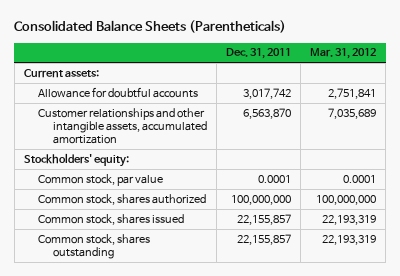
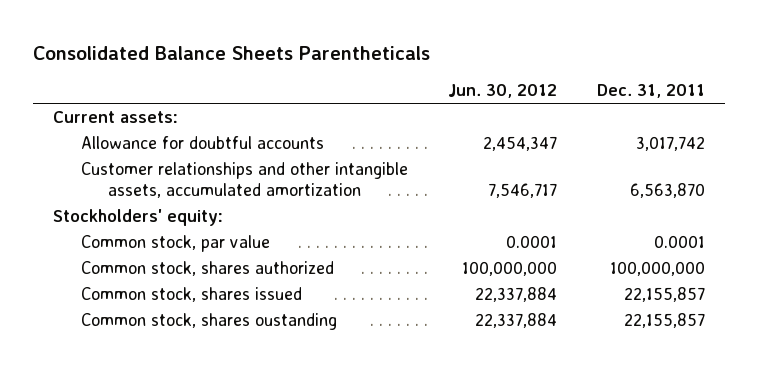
[14,20,287,34] Consolidated Balance Sheets (Parentheticals) -> [33,46,431,61] Consolidated Balance Sheets Parentheticals
[310,48,377,60] Mar. 31, 2012 -> none
none -> [447,84,557,99] Jun. 30, 2012
[38,233,151,260] Common stock, shares outstanding -> [80,312,337,330] Common stock, shares oustanding

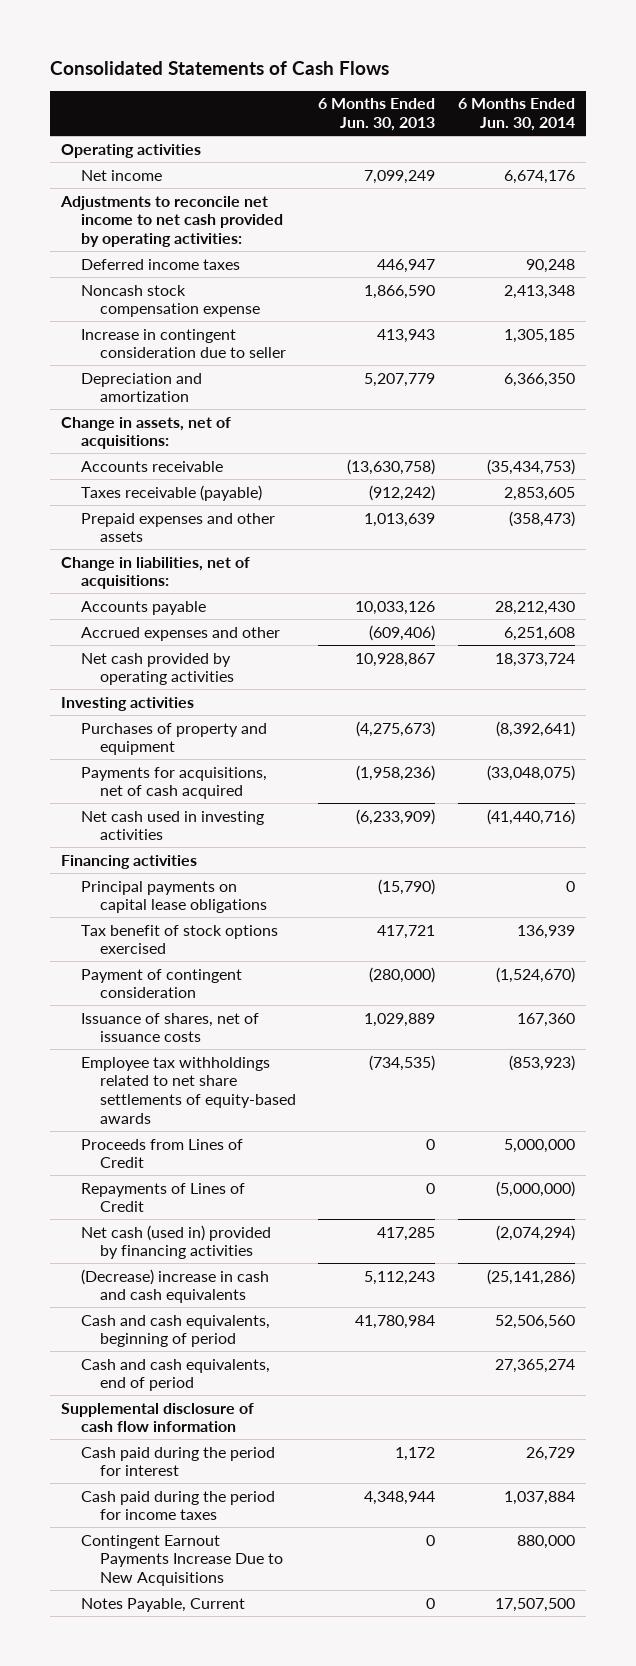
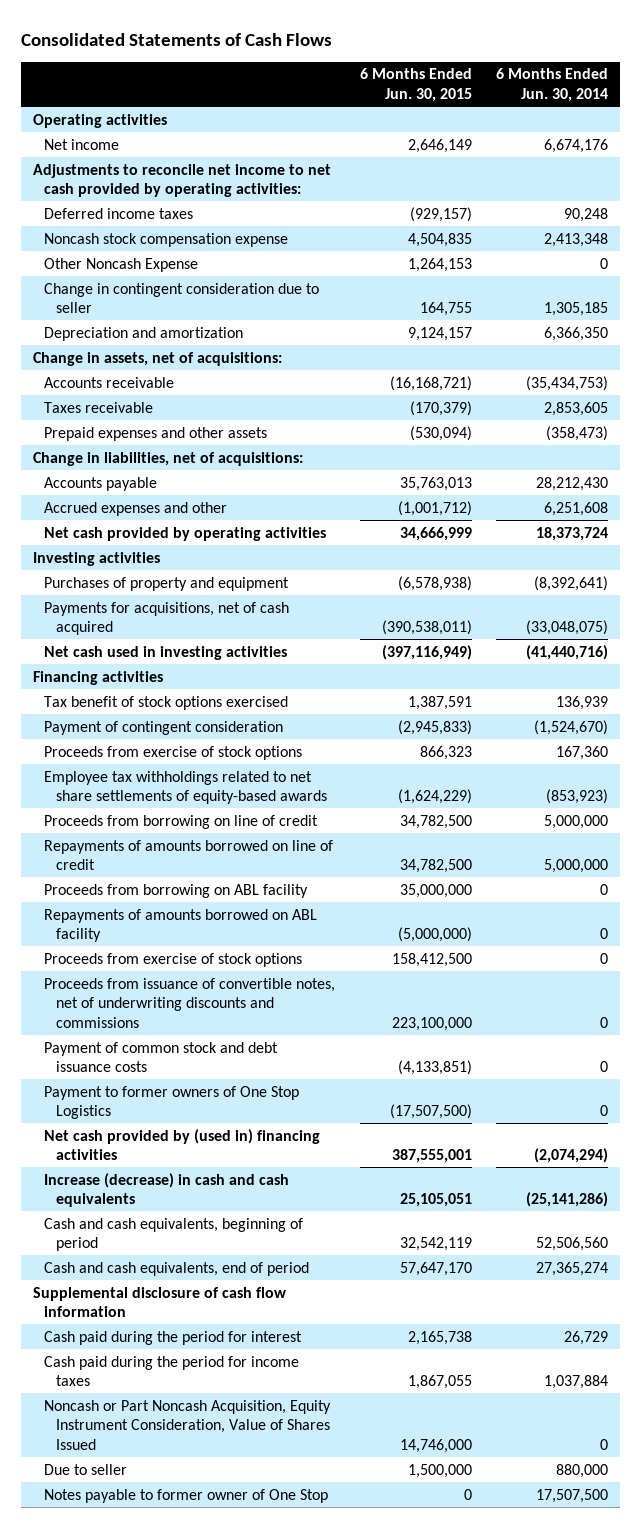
[318,98,436,132] 6 Months Ended Jun. 30, 2013 -> none
none -> [359,68,472,103] 6 Months Ended Jun. 30, 2015
none -> [44,257,199,272] Other Noncash Expense
[80,328,287,359] Increase in contingent consideration due to seller -> [44,282,320,314] Change in contingent consideration due to seller
[80,484,262,501] Taxes receivable (payable) -> [44,401,154,413] Taxes receivable
[80,880,268,914] Principal payments on capital lease obligations -> none
[80,1012,259,1043] Issuance of shares, net of issuance costs -> [44,745,303,760] Proceeds from exercise of stock options
[80,1138,243,1169] Proceeds from Lines of Credit -> [44,814,319,829] Proceeds from borrowing on line of credit
[80,1182,245,1213] Repayments of Lines of Credit -> [44,839,334,871] Repayments of amounts borrowed on line of credit
[495,1180,575,1197] (5,000,000) -> [544,859,609,874] 5,000,000
none -> [44,883,309,898] Proceeds from borrowing on ABL facility
none -> [44,908,318,943] Repayments of amounts borrowed on ABL facility
none -> [44,952,303,967] Proceeds from exercise of stock options
none -> [44,977,336,1029] Proceeds from issuance of convertible notes, net of underwriting discounts and commissions
none -> [44,1041,279,1073] Payment of common stock and debt issuance costs
none -> [44,1085,300,1120] Payment to former owners of One Stop Logistics
[80,1224,271,1260] Net cash (used in) provided by financing activities -> [44,1128,321,1161] Net cash provided by (used in) financing activities
[80,1268,269,1304] (Decrease) increase in cash and cash equivalents -> [44,1172,290,1208] Increase (decrease) in cash and cash equivalents
none -> [44,1399,332,1451] Noncash or Part Noncash Acquisition, Equity Instrument Consideration, Value of Shares Issued
[80,1534,284,1586] Contingent Earnout Payments Increase Due to New Acquisitions -> [44,1463,128,1475] Due to seller
[80,1597,245,1612] Notes Payable, Current -> [44,1488,329,1503] Notes payable to former owner of One Stop

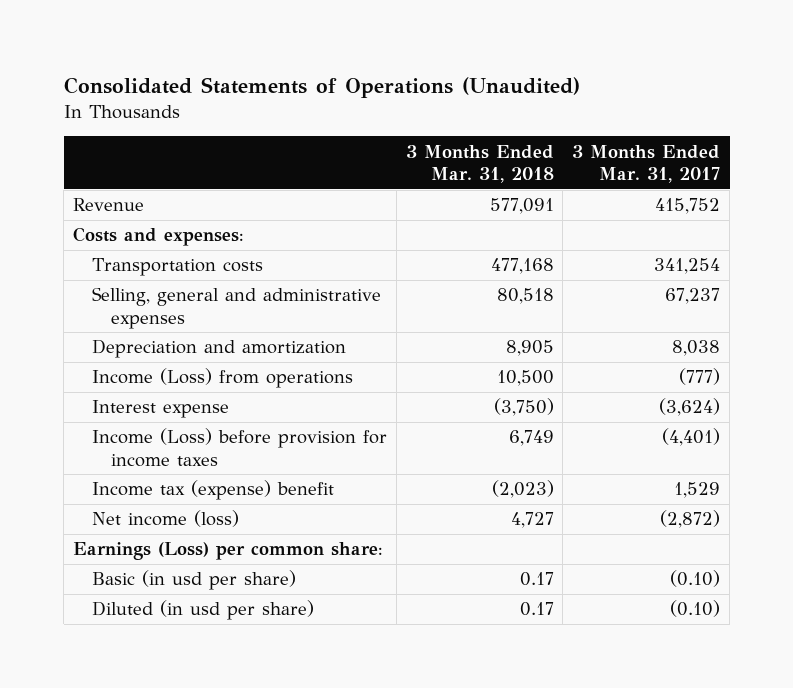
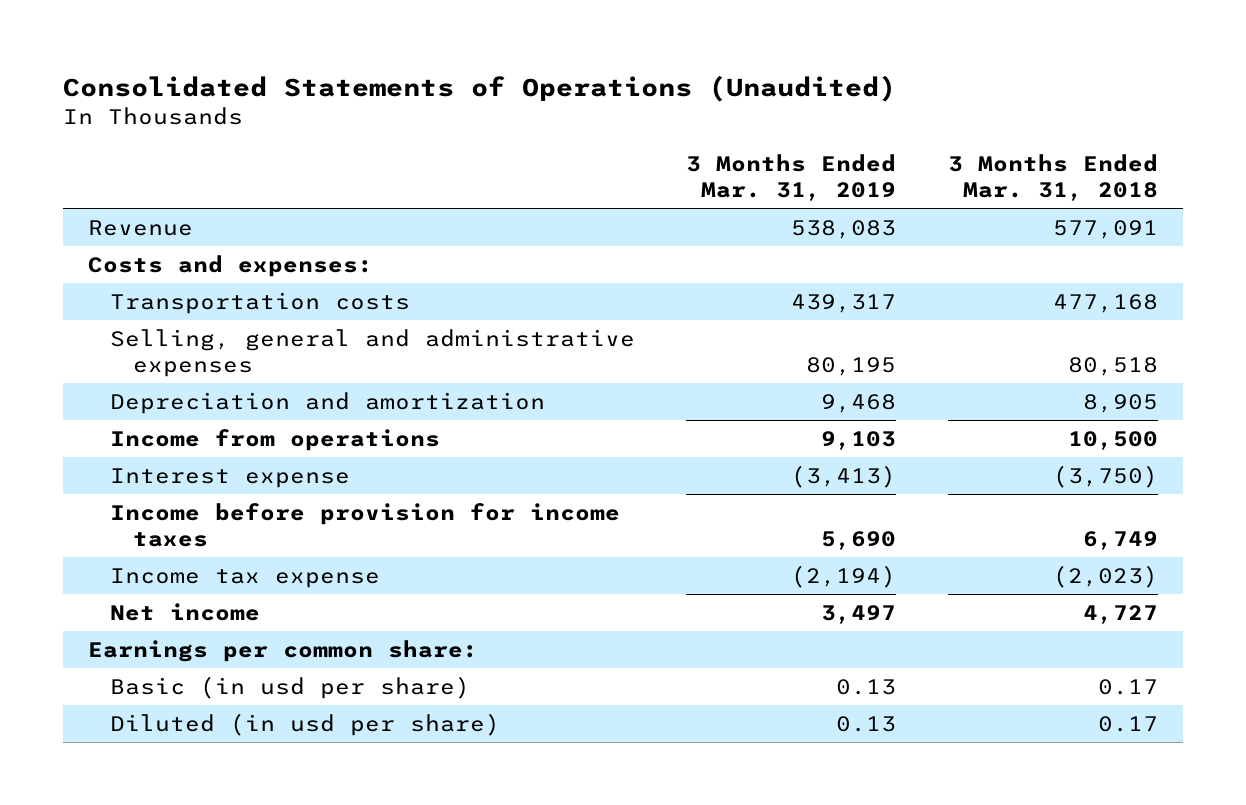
[572,144,721,183] 3 Months Ended Mar. 31, 2017 -> none
none -> [686,154,897,202] 3 Months Ended Mar. 31, 2019
[92,368,354,389] Income (Loss) from operations -> [110,428,441,451] Income from operations
[92,428,388,467] Income (Loss) before provision for income taxes -> [110,502,621,548] Income before provision for income taxes
[92,480,335,501] Income tax (expense) benefit -> [110,567,381,588] Income tax expense
[92,510,240,528] Net income (loss) -> [110,602,261,621] Net income
[73,542,384,561] Earnings (Loss) per common share: -> [88,639,479,662] Earnings per common share:

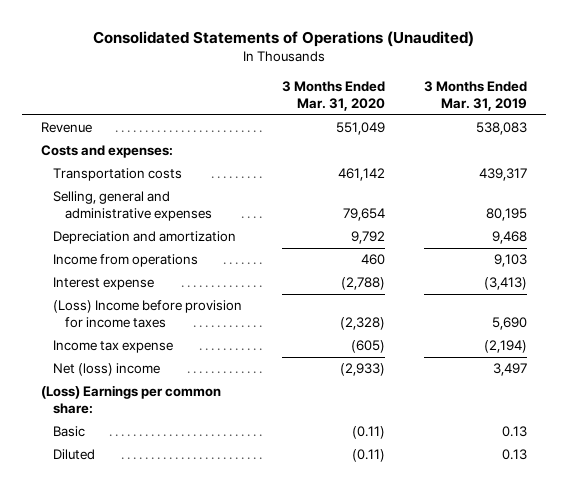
[947,154,1158,202] 3 Months Ended Mar. 31, 2018 -> none
none -> [281,81,385,111] 3 Months Ended Mar. 31, 2020
[110,502,621,548] Income before provision for income taxes -> [53,300,243,329] (Loss) Income before provision for income taxes
[110,602,261,621] Net income -> [53,363,161,377] Net (loss) income
[88,639,479,662] Earnings per common share: -> [41,385,222,415] (Loss) Earnings per common share:
[110,675,471,699] Basic (in usd per share) -> [53,426,86,438] Basic
[110,712,501,736] Diluted (in usd per share) -> [53,449,96,461] Diluted

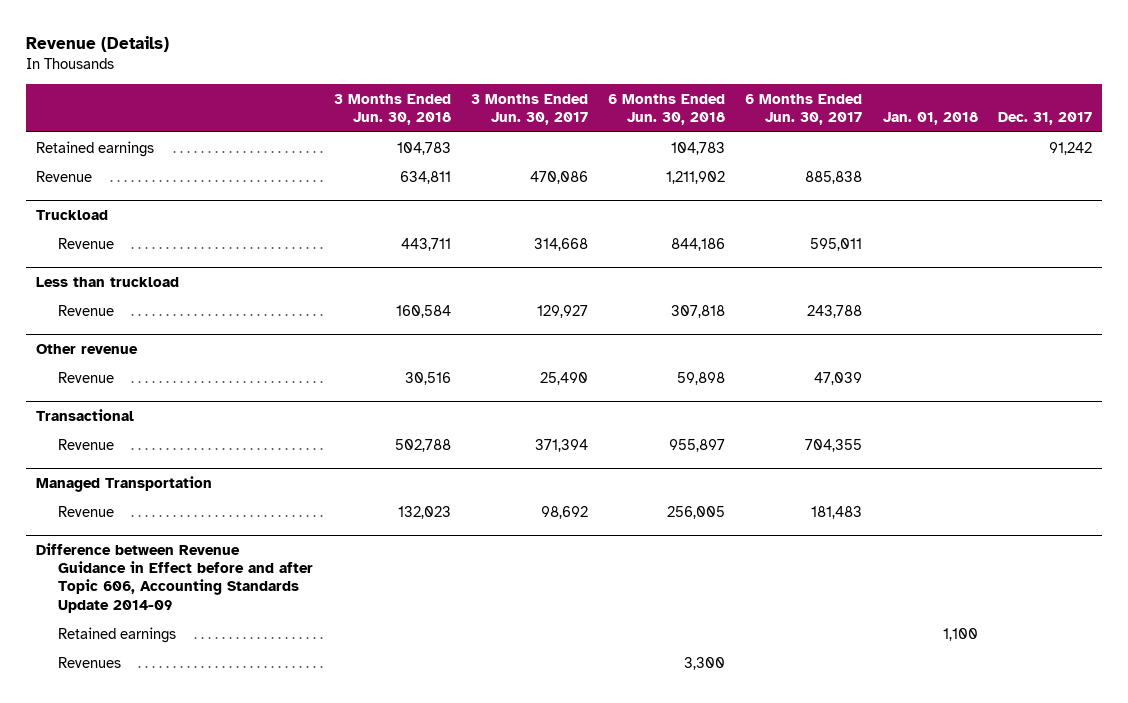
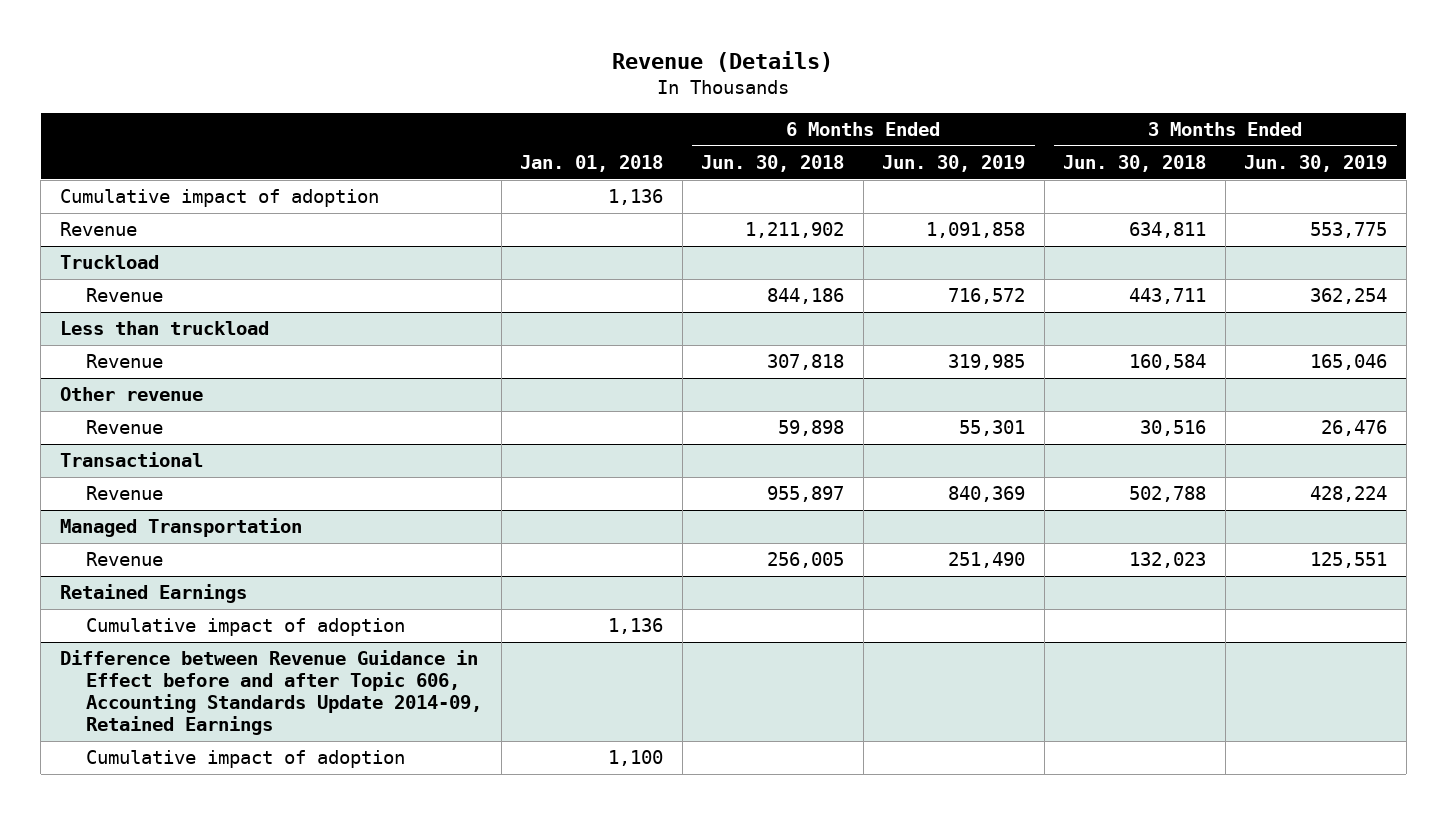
[470,93,588,126] 3 Months Ended Jun. 30, 2017 -> none
[745,93,863,126] 6 Months Ended Jun. 30, 2017 -> none
[998,112,1093,126] Dec. 31, 2017 -> none
none -> [882,155,1026,173] Jun. 30, 2019
none -> [1244,155,1388,173] Jun. 30, 2019
[35,140,154,157] Retained earnings -> none
none -> [59,189,379,208] Cumulative impact of adoption
[58,626,177,643] Retained earnings -> none
[58,656,122,668] Revenues -> none
none -> [59,584,247,604] Retained Earnings
none -> [86,618,406,637] Cumulative impact of adoption
[35,542,314,613] Difference between Revenue Guidance in Effect before and after Topic 606, Accounting Standards Update 2014-09 -> [59,650,483,736] Difference between Revenue Guidance in Effect before and after Topic 606, Accounting Standards Update 2014-09, Retained Earnings
none -> [86,750,406,769] Cumulative impact of adoption

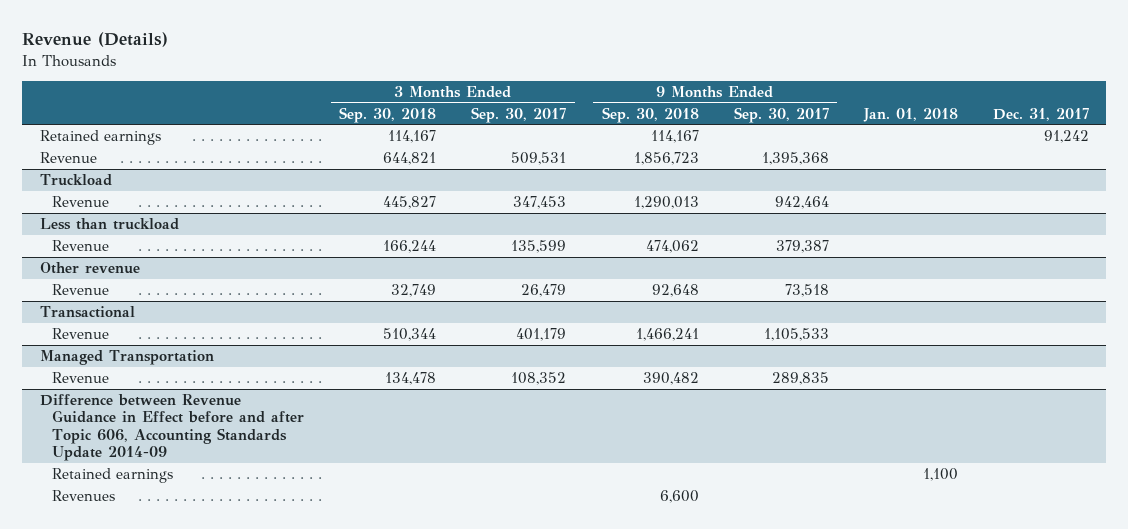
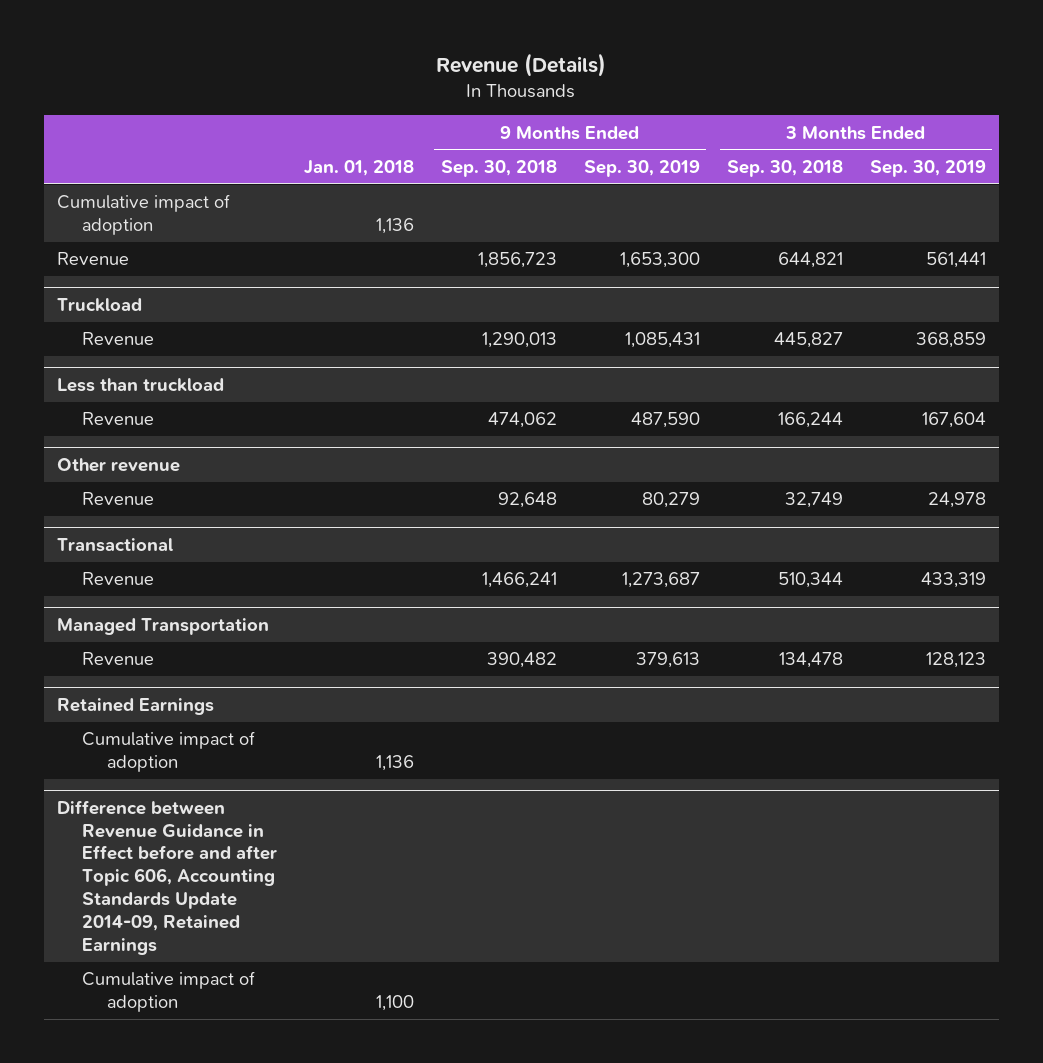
[471,106,567,123] Sep. 30, 2017 -> none
[733,106,829,123] Sep. 30, 2017 -> none
[992,107,1089,121] Dec. 31, 2017 -> none
none -> [583,159,700,177] Sep. 30, 2019
none -> [869,159,986,177] Sep. 30, 2019
[39,130,161,146] Retained earnings -> none
none -> [57,194,231,236] Cumulative impact of adoption
[52,468,174,484] Retained earnings -> none
[52,490,116,502] Revenues -> none
none -> [57,697,215,715] Retained Earnings
none -> [82,731,256,773] Cumulative impact of adoption
[39,394,305,462] Difference between Revenue Guidance in Effect before and after Topic 606, Accounting Standards Update 2014-09 -> [57,799,278,955] Difference between Revenue Guidance in Effect before and after Topic 606, Accounting Standards Update 2014-09, Retained Earnings
none -> [82,971,256,1013] Cumulative impact of adoption

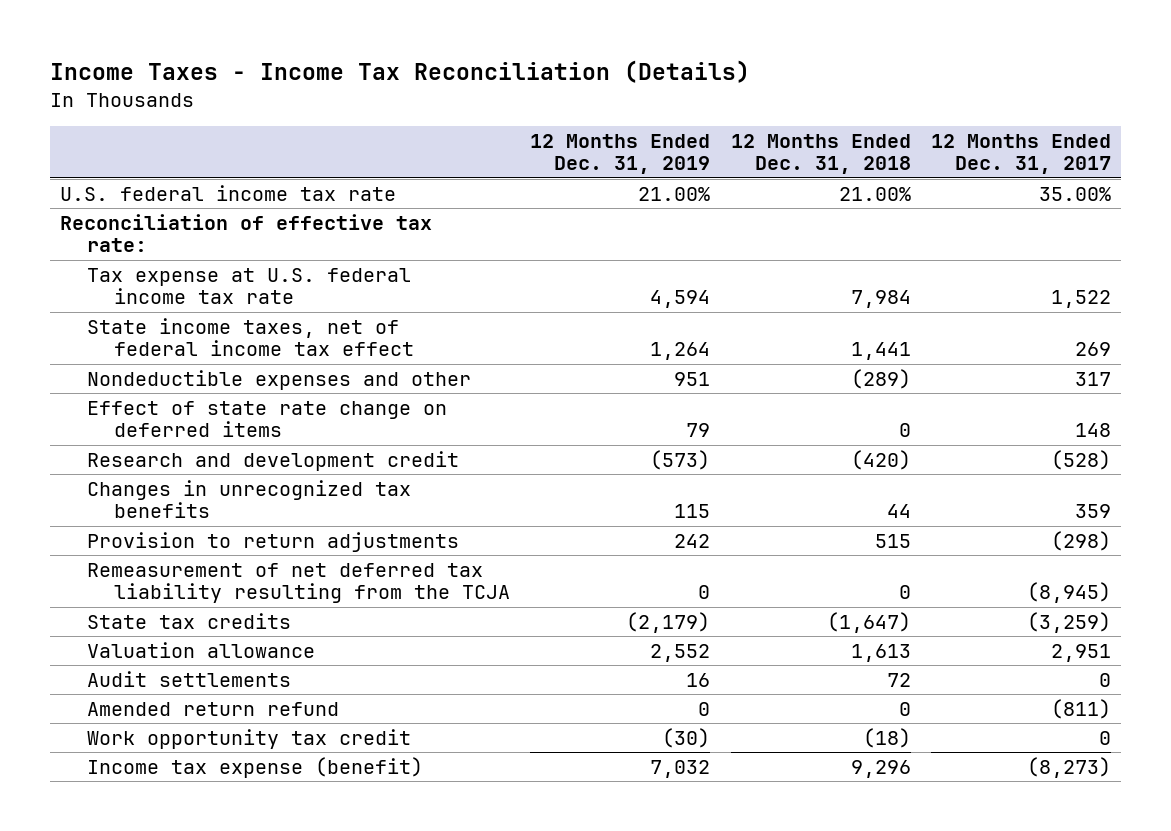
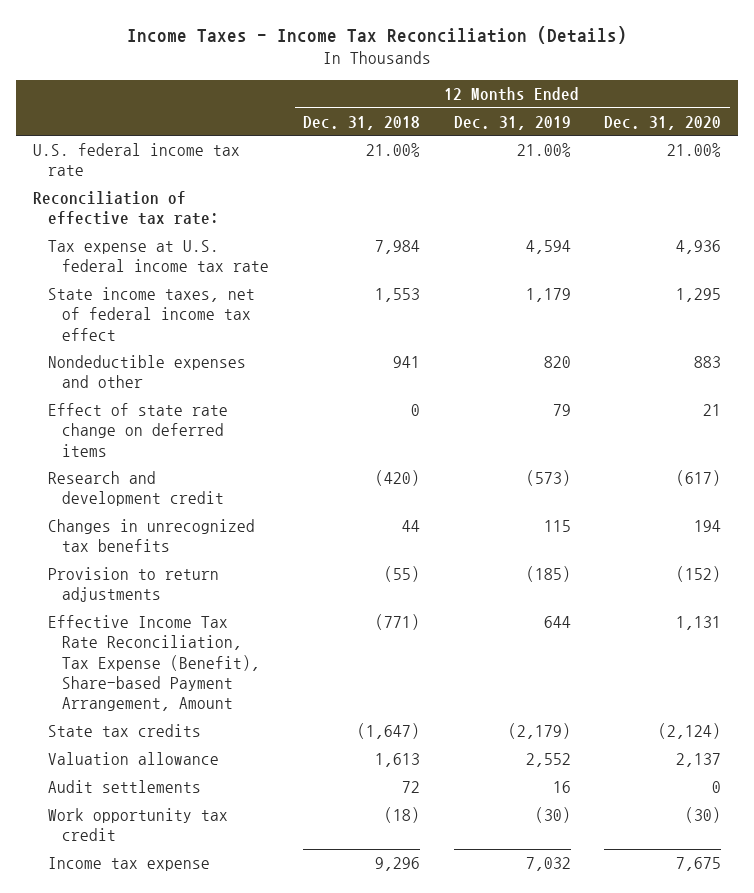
[930,133,1111,175] 12 Months Ended Dec. 31, 2017 -> none
none -> [604,115,722,130] Dec. 31, 2020
[650,342,711,361] 1,264 -> [525,288,571,303] 1,179
[850,342,911,361] 1,441 -> [375,288,421,303] 1,553
[674,371,711,386] 951 -> [543,356,571,369] 820
[850,368,911,389] (289) -> [393,356,421,369] 941
[87,562,511,604] Remeasurement of net deferred tax liability resulting from the TCJA -> none
[674,533,711,548] 242 -> [525,566,571,583] (185)
[874,533,911,548] 515 -> [384,566,421,583] (55)
none -> [47,615,261,712] Effective Income Tax Rate Reconciliation, Tax Expense (Benefit), Share-based Payment Arrangement, Amount
[87,701,340,716] Amended return refund -> none
[87,756,424,778] Income tax expense (benefit) -> [47,857,210,872] Income tax expense

